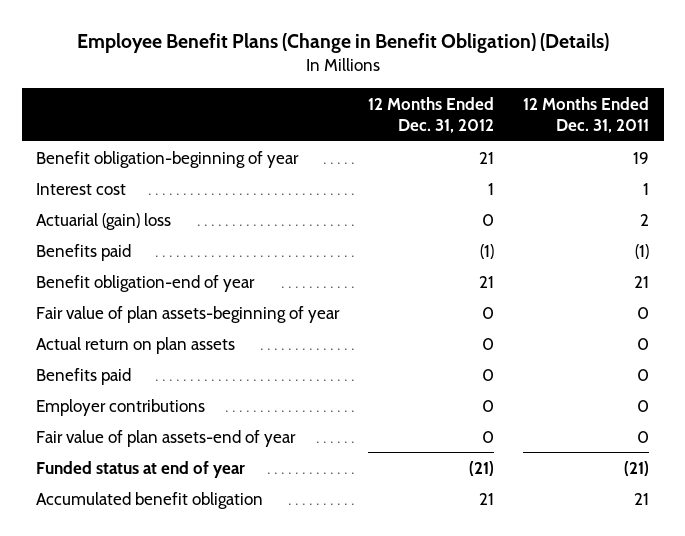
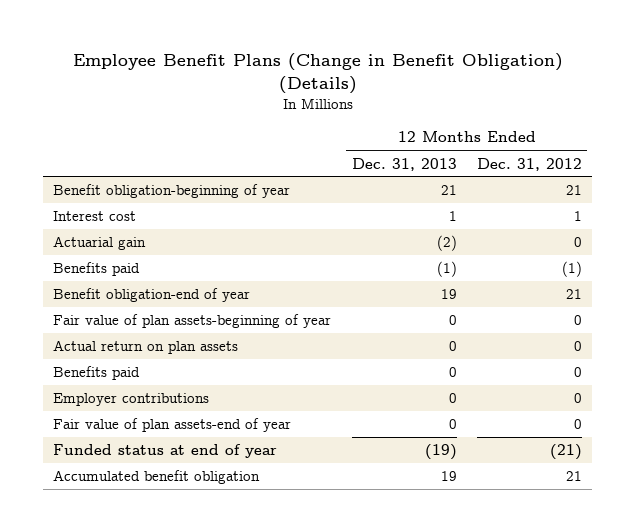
[523,96,650,133] 12 Months Ended Dec. 31, 2011 -> none
none -> [351,157,457,171] Dec. 31, 2013
[36,212,172,230] Actuarial (gain) loss -> [53,236,147,251] Actuarial gain

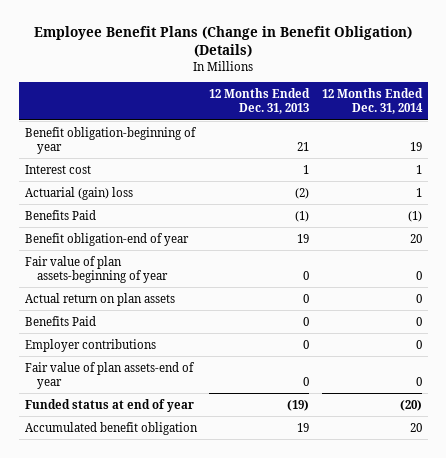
[477,157,583,171] Dec. 31, 2012 -> none
none -> [321,87,423,115] 12 Months Ended Dec. 31, 2014
[53,236,147,251] Actuarial gain -> [24,186,133,200] Actuarial (gain) loss
[53,262,141,277] Benefits paid -> [24,209,96,220] Benefits Paid
[53,366,141,381] Benefits paid -> [24,315,96,326] Benefits Paid

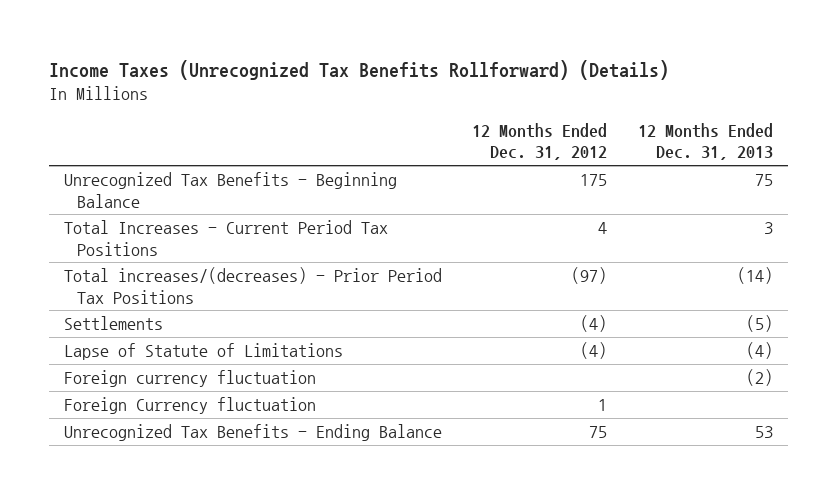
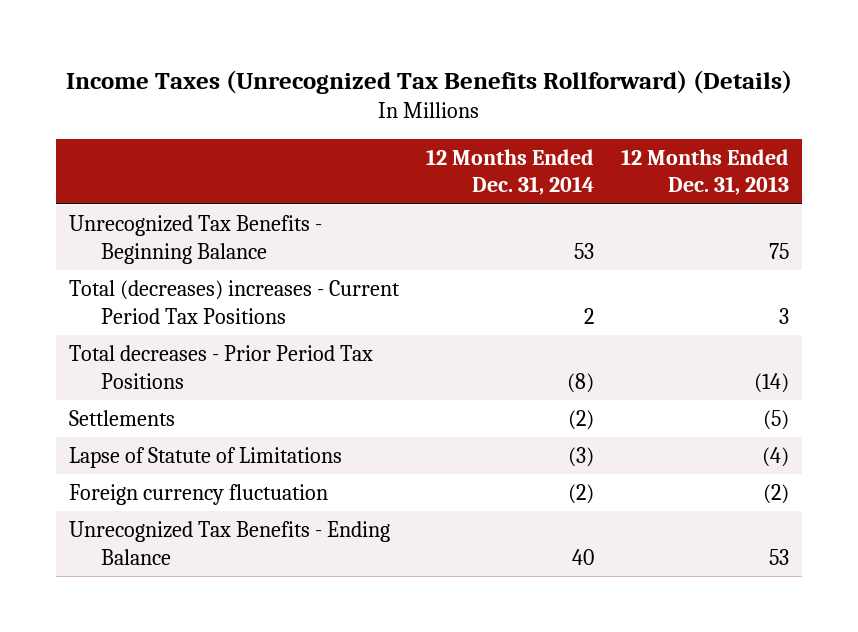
[472,122,608,161] 12 Months Ended Dec. 31, 2012 -> none
none -> [425,148,594,196] 12 Months Ended Dec. 31, 2014
[64,219,389,256] Total Increases - Current Period Tax Positions -> [69,279,401,324] Total (decreases) increases - Current Period Tax Positions
[64,266,443,304] Total increases/(decreases) - Prior Period Tax Positions -> [69,344,374,389] Total decreases - Prior Period Tax Positions
[64,396,317,414] Foreign Currency fluctuation -> none

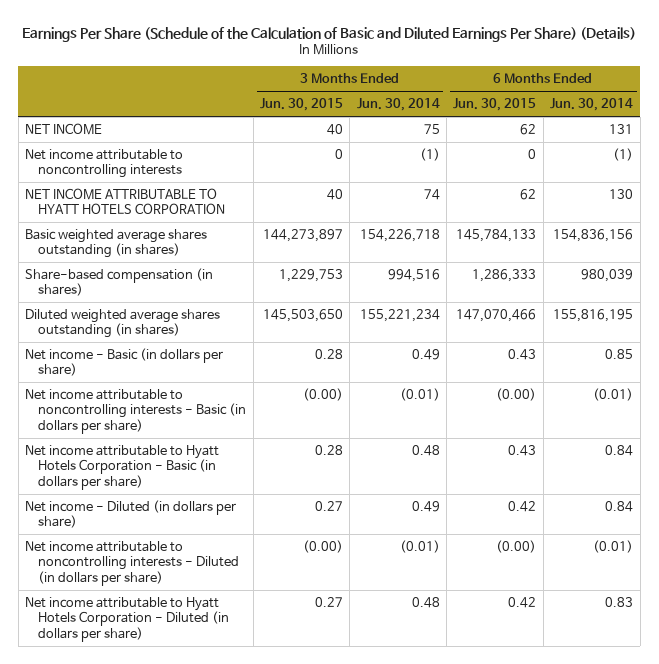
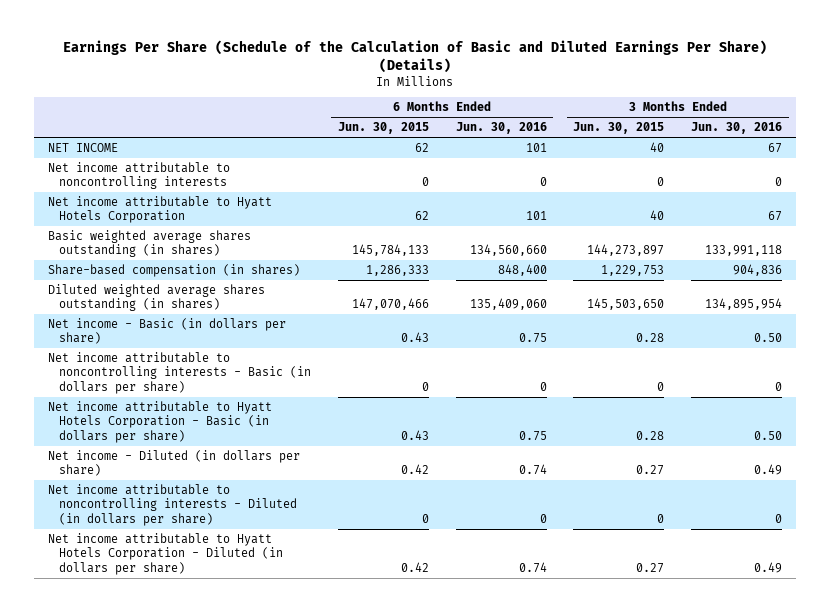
[356,98,440,112] Jun. 30, 2014 -> none
[550,98,634,112] Jun. 30, 2014 -> none
none -> [455,122,547,135] Jun. 30, 2016
none -> [691,122,783,135] Jun. 30, 2016
[25,187,226,215] NET INCOME ATTRIBUTABLE TO HYATT HOTELS CORPORATION -> [47,196,272,224] Net income attributable to Hyatt Hotels Corporation
[302,387,343,401] (0.00) -> [657,381,665,391] 0
[496,387,537,401] (0.00) -> [421,381,429,391] 0
[302,539,343,553] (0.00) -> [657,513,665,523] 0
[496,539,537,553] (0.00) -> [421,513,429,523] 0

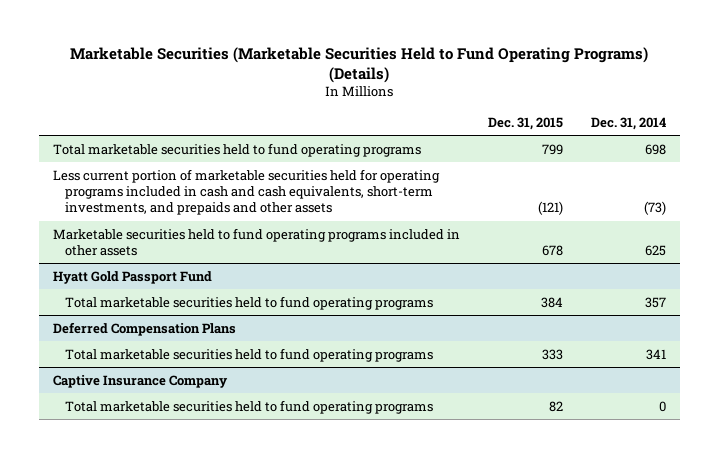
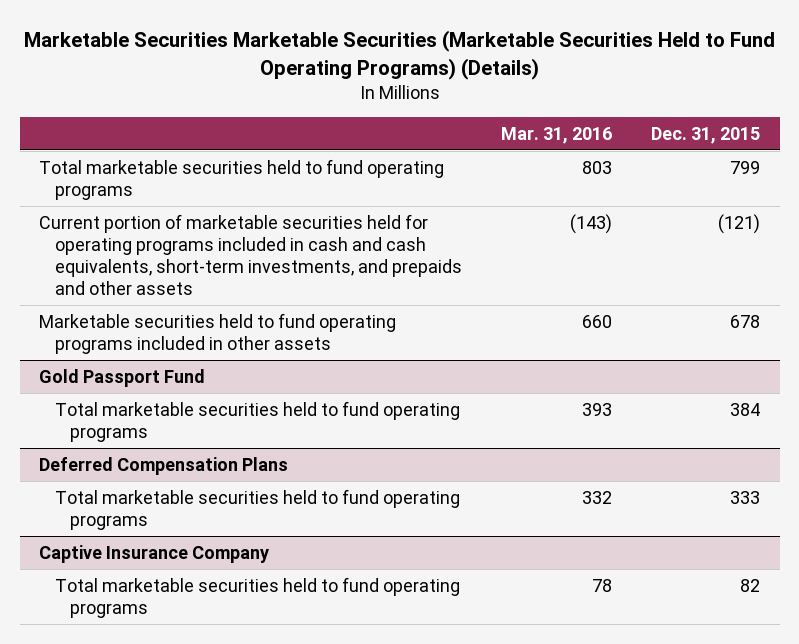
[70,46,649,83] Marketable Securities (Marketable Securities Held to Fund Operating Programs) (Details) -> [23,30,775,81] Marketable Securities Marketable Securities (Marketable Securities Held to Fund Operating Programs) (Details)
[591,116,667,130] Dec. 31, 2014 -> none
none -> [500,126,612,144] Mar. 31, 2016
[52,168,440,216] Less current portion of marketable securities held for operating programs included in cash and cash equivalents, short-term investments, and prepaids and other assets -> [39,213,462,295] Current portion of marketable securities held for operating programs included in cash and cash equivalents, short-term investments, and prepaids and other assets
[52,270,212,284] Hyatt Gold Passport Fund -> [39,368,206,387] Gold Passport Fund

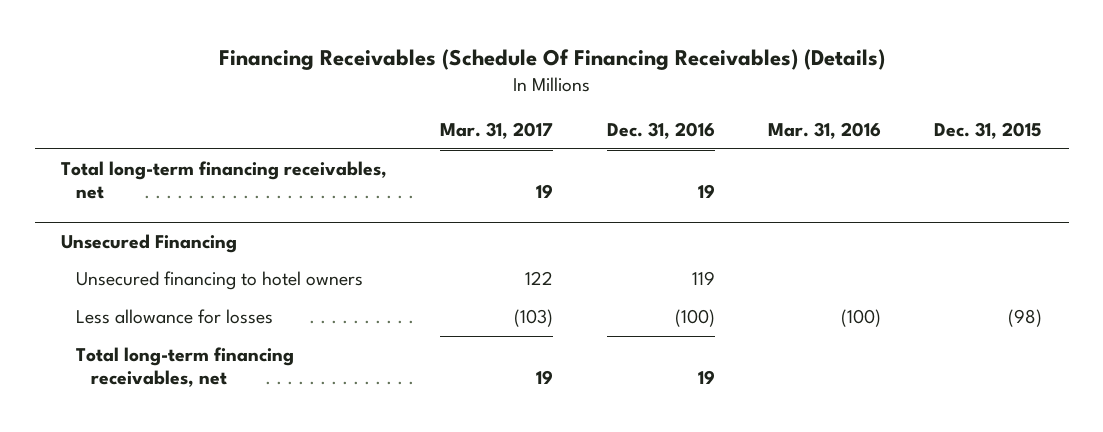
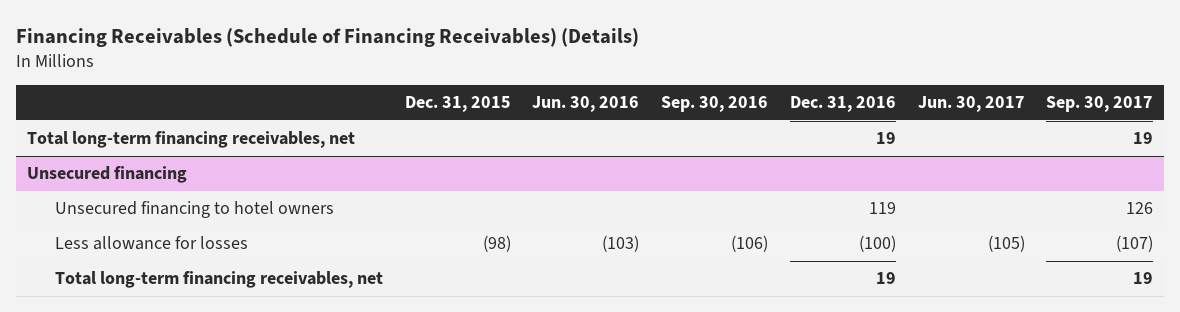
[218,49,885,71] Financing Receivables (Schedule Of Financing Receivables) (Details) -> [15,28,639,48] Financing Receivables (Schedule of Financing Receivables) (Details)
[440,122,554,140] Mar. 31, 2017 -> none
[767,122,881,140] Mar. 31, 2016 -> none
none -> [532,96,640,113] Jun. 30, 2016
none -> [661,96,769,113] Sep. 30, 2016
none -> [917,96,1025,113] Jun. 30, 2017
none -> [1046,96,1154,113] Sep. 30, 2017
[61,233,238,253] Unsecured Financing -> [26,166,187,184] Unsecured financing

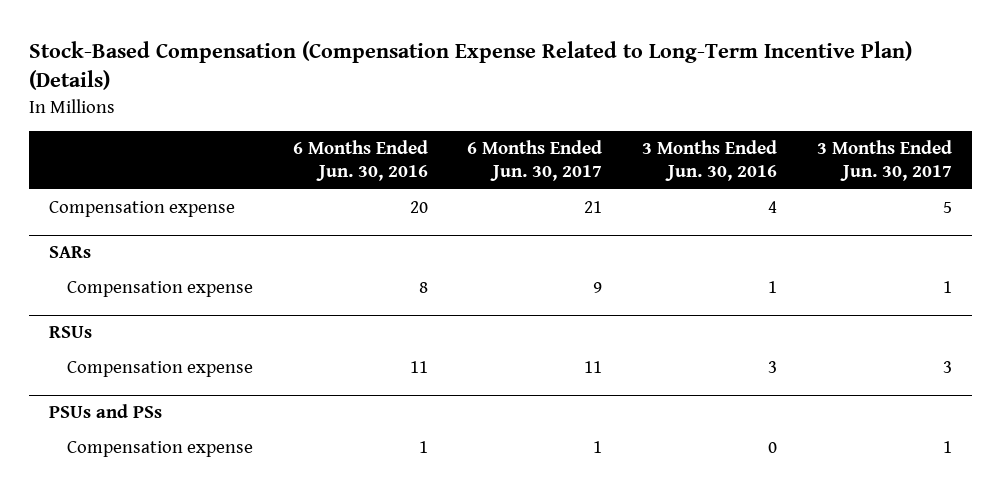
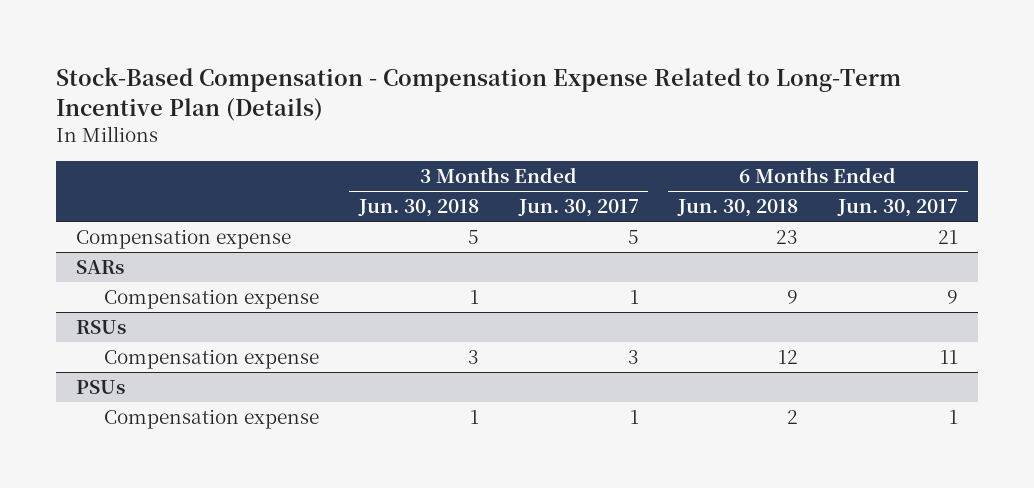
[29,41,913,91] Stock-Based Compensation (Compensation Expense Related to Long-Term Incentive Plan) (Details) -> [56,67,902,122] Stock-Based Compensation - Compensation Expense Related to Long-Term Incentive Plan (Details)
[292,140,428,182] 6 Months Ended Jun. 30, 2016 -> none
[641,140,777,182] 3 Months Ended Jun. 30, 2016 -> none
none -> [357,199,479,218] Jun. 30, 2018
none -> [677,199,799,218] Jun. 30, 2018
[48,404,162,419] PSUs and PSs -> [76,380,126,395] PSUs

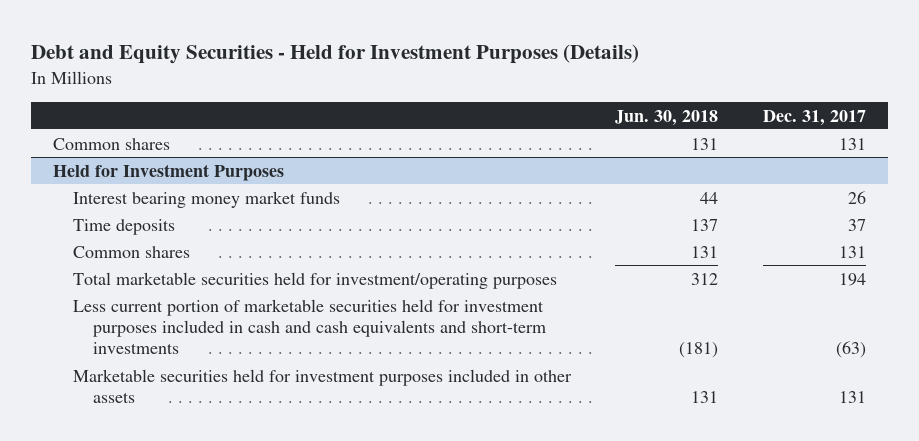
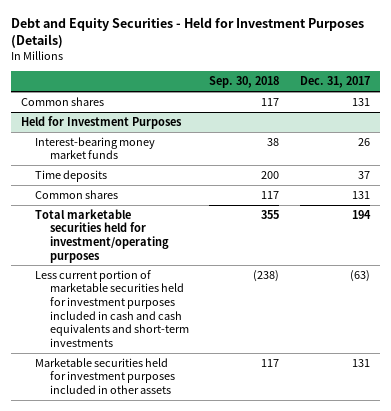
[615,109,719,126] Jun. 30, 2018 -> none
none -> [209,76,280,89] Sep. 30, 2018
[73,190,341,208] Interest bearing money market funds -> [35,136,156,160] Interest-bearing money market funds

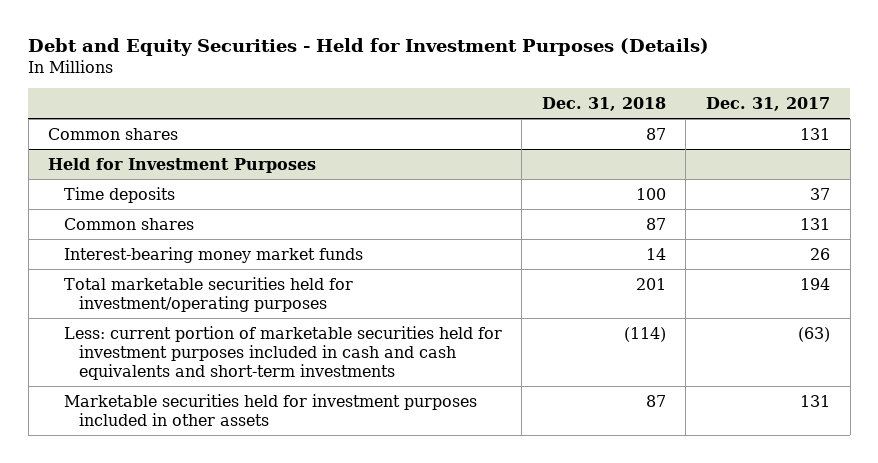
[209,76,280,89] Sep. 30, 2018 -> none
none -> [541,96,666,111] Dec. 31, 2018
[35,136,156,160] Interest-bearing money market funds -> [63,246,363,263] Interest-bearing money market funds
[35,269,189,347] Less current portion of marketable securities held for investment purposes included in cash and cash equivalents and short-term investments -> [63,325,502,380] Less: current portion of marketable securities held for investment purposes included in cash and cash equivalents and short-term investments

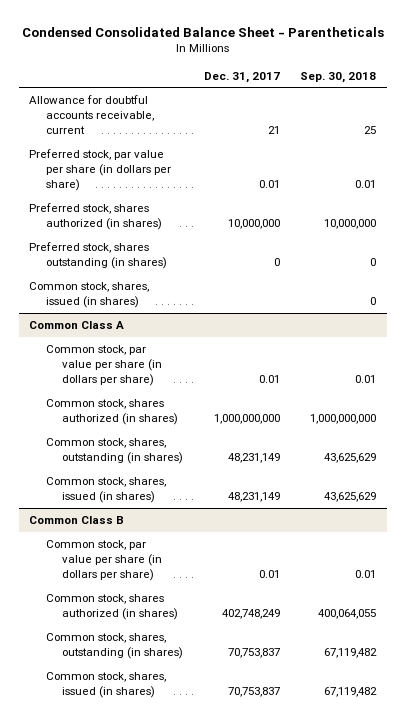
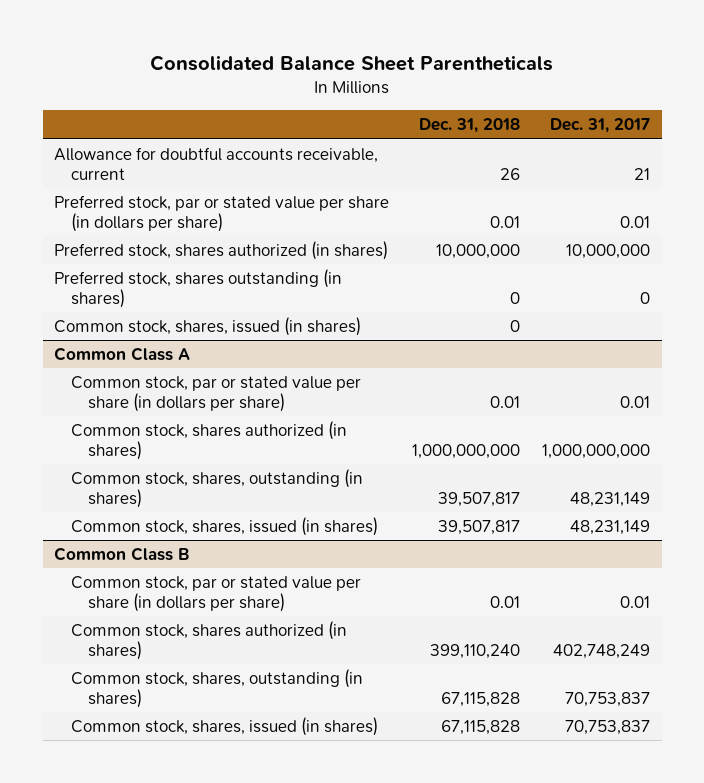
[21,26,384,37] Condensed Consolidated Balance Sheet - Parentheticals -> [150,54,554,71] Consolidated Balance Sheet Parentheticals
[300,71,377,83] Sep. 30, 2018 -> none
none -> [418,118,520,134] Dec. 31, 2018
[29,148,171,191] Preferred stock, par value per share (in dollars per share) -> [54,195,390,233] Preferred stock, par or stated value per share (in dollars per share)
[45,344,163,386] Common stock, par value per share (in dollars per share) -> [70,376,361,413] Common stock, par or stated value per share (in dollars per share)
[45,539,163,581] Common stock, par value per share (in dollars per share) -> [70,576,361,613] Common stock, par or stated value per share (in dollars per share)

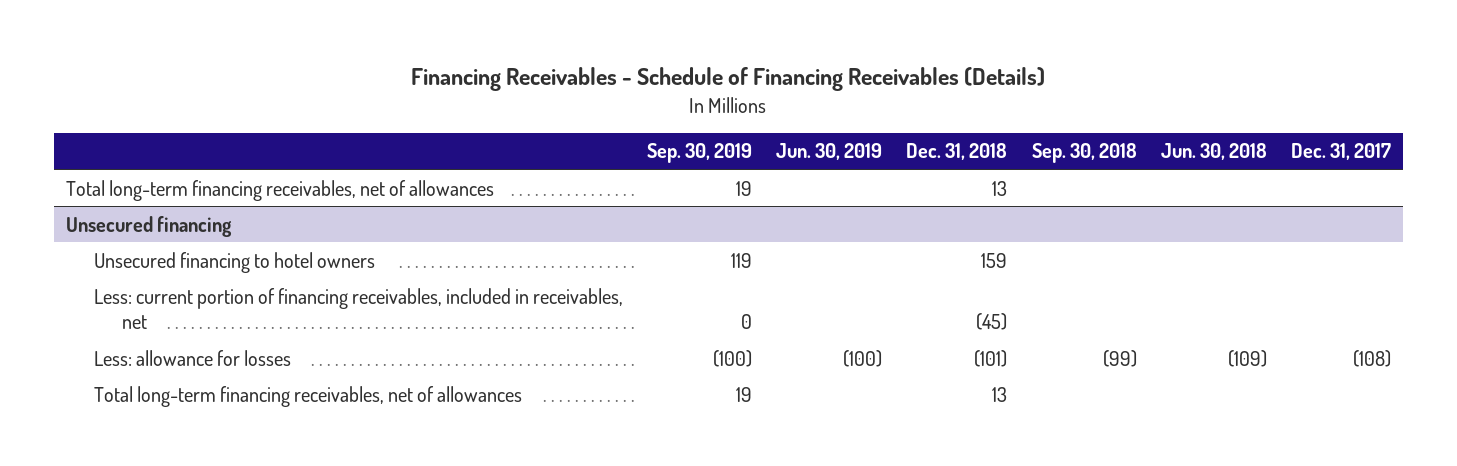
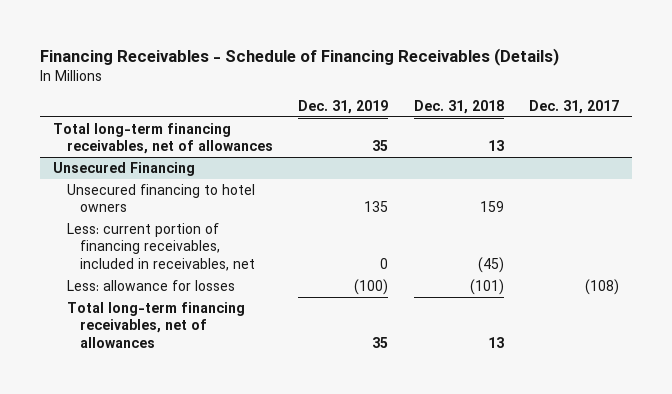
[646,143,752,164] Sep. 30, 2019 -> none
[776,143,883,161] Jun. 30, 2019 -> none
[1031,143,1137,164] Sep. 30, 2018 -> none
[1160,143,1267,161] Jun. 30, 2018 -> none
none -> [298,100,389,115] Dec. 31, 2019
[66,215,233,237] Unsecured financing -> [52,161,195,176] Unsecured Financing

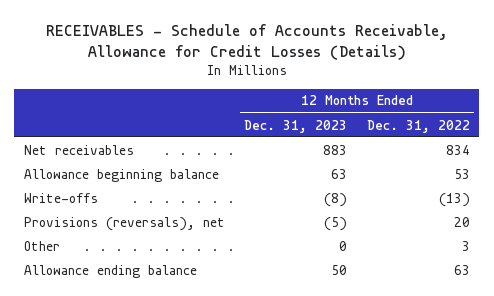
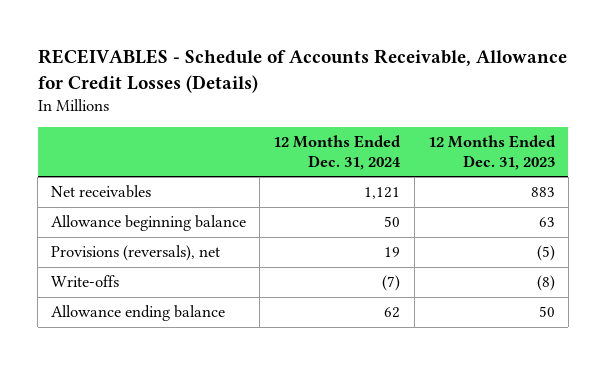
[366,119,470,133] Dec. 31, 2022 -> none
none -> [273,135,402,170] 12 Months Ended Dec. 31, 2024
[24,240,61,251] Other -> none
[24,192,99,203] Write-offs -> [51,275,120,288] Write-offs

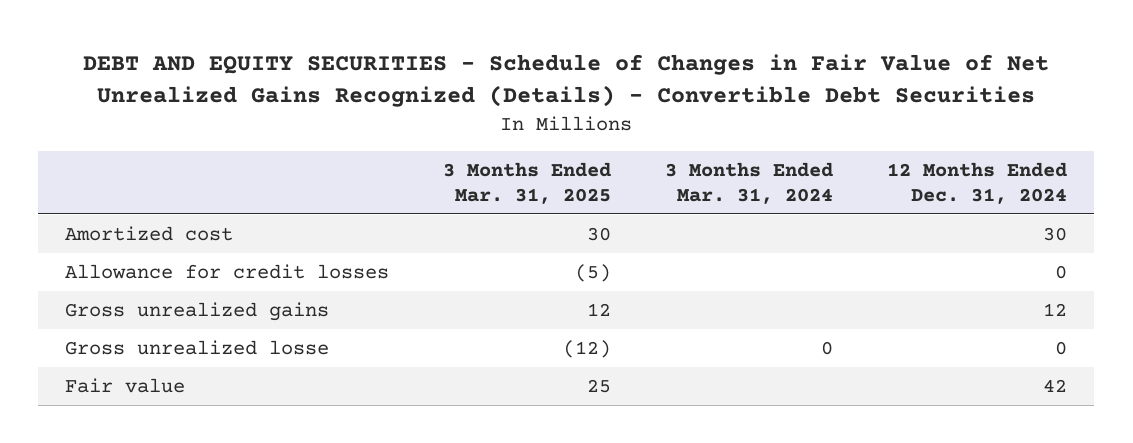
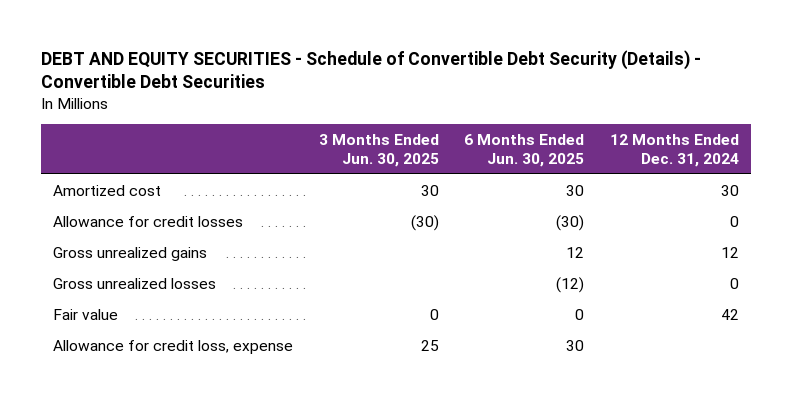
[83,54,1050,108] DEBT AND EQUITY SECURITIES - Schedule of Changes in Fair Value of Net Unrealized Gains Recognized (Details) - Convertible Debt Securities -> [40,49,701,89] DEBT AND EQUITY SECURITIES - Schedule of Convertible Debt Security (Details) - Convertible Debt Securities
[443,161,612,204] 3 Months Ended Mar. 31, 2025 -> none
[665,161,834,204] 3 Months Ended Mar. 31, 2024 -> none
none -> [318,134,439,167] 3 Months Ended Jun. 30, 2025
none -> [464,134,585,167] 6 Months Ended Jun. 30, 2025
[65,340,330,356] Gross unrealized losse -> [53,277,217,289] Gross unrealized losses
none -> [53,339,294,354] Allowance for credit loss, expense

